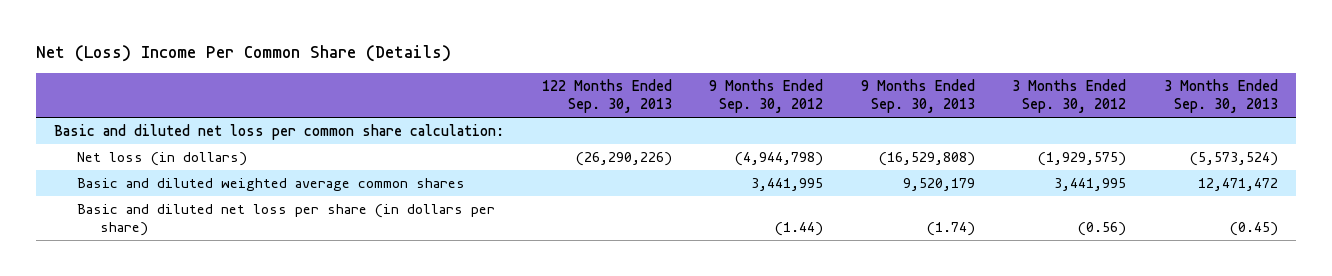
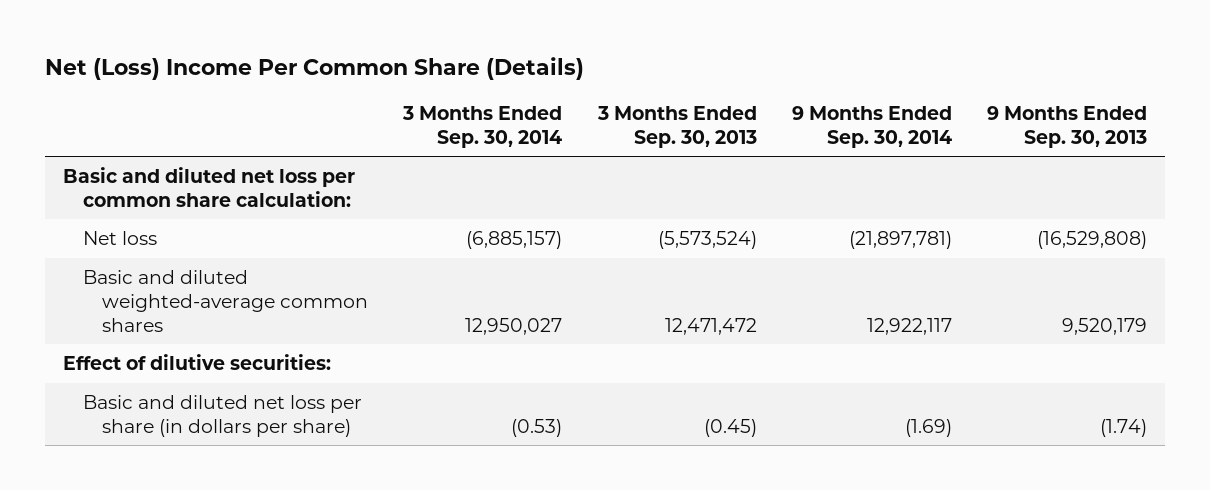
[541,79,672,114] 122 Months Ended Sep. 30, 2013 -> none
[709,79,824,114] 9 Months Ended Sep. 30, 2012 -> none
[1012,79,1127,114] 3 Months Ended Sep. 30, 2012 -> none
none -> [402,105,563,148] 3 Months Ended Sep. 30, 2014
none -> [791,105,952,148] 9 Months Ended Sep. 30, 2014
[77,151,248,166] Net loss (in dollars) -> [82,230,157,245] Net loss
[77,177,466,191] Basic and diluted weighted average common shares -> [82,269,369,332] Basic and diluted weighted-average common shares
none -> [62,353,331,370] Effect of dilutive securities:

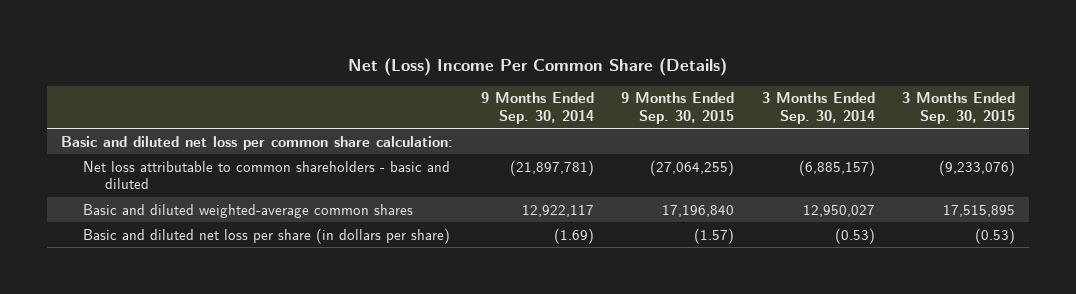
[596,105,757,148] 3 Months Ended Sep. 30, 2013 -> none
[987,105,1148,148] 9 Months Ended Sep. 30, 2013 -> none
none -> [621,92,735,124] 9 Months Ended Sep. 30, 2015
none -> [902,92,1016,124] 3 Months Ended Sep. 30, 2015
[82,230,157,245] Net loss -> [83,160,451,190] Net loss attributable to common shareholders - basic and diluted
[62,353,331,370] Effect of dilutive securities: -> none

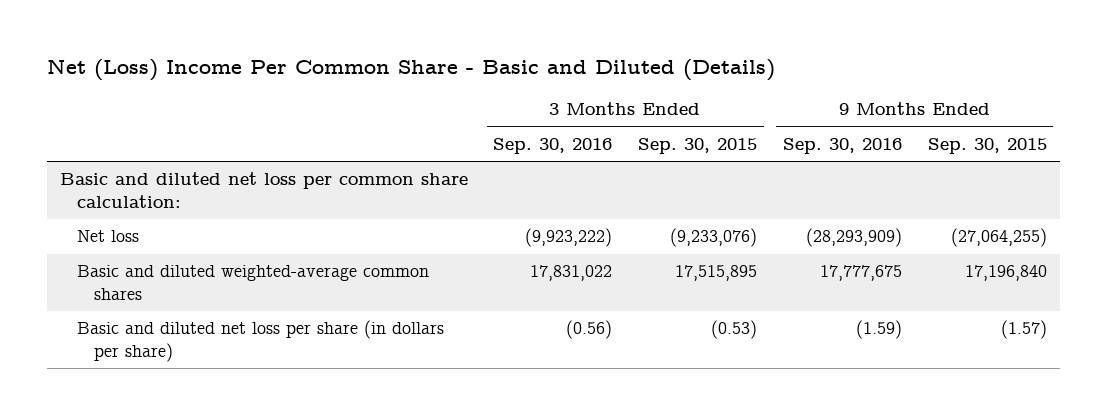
[348,57,728,76] Net (Loss) Income Per Common Share (Details) -> [46,59,775,82] Net (Loss) Income Per Common Share - Basic and Diluted (Details)
[480,92,594,124] 9 Months Ended Sep. 30, 2014 -> none
[761,92,875,124] 3 Months Ended Sep. 30, 2014 -> none
none -> [493,138,613,155] Sep. 30, 2016
none -> [782,138,902,155] Sep. 30, 2016
[83,160,451,190] Net loss attributable to common shareholders - basic and diluted -> [76,230,139,243] Net loss

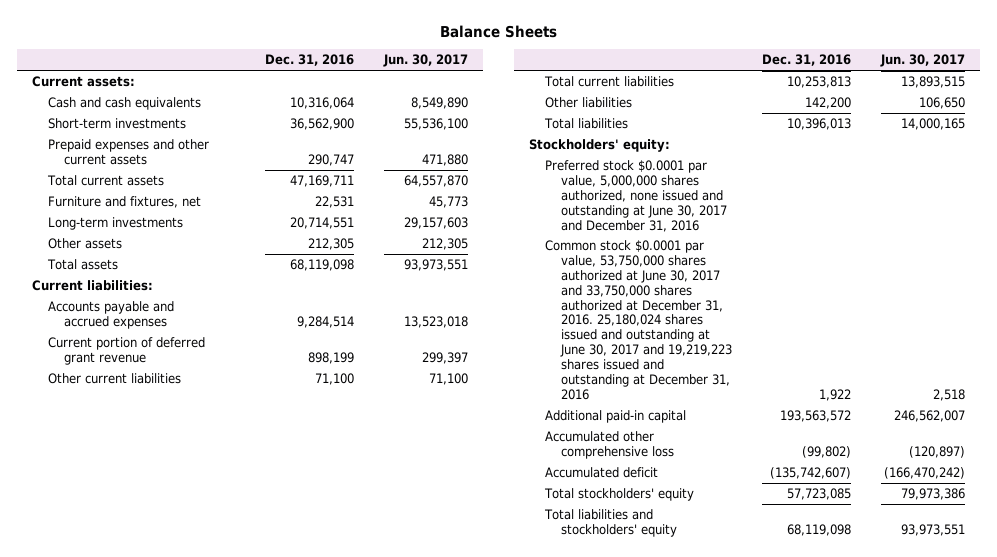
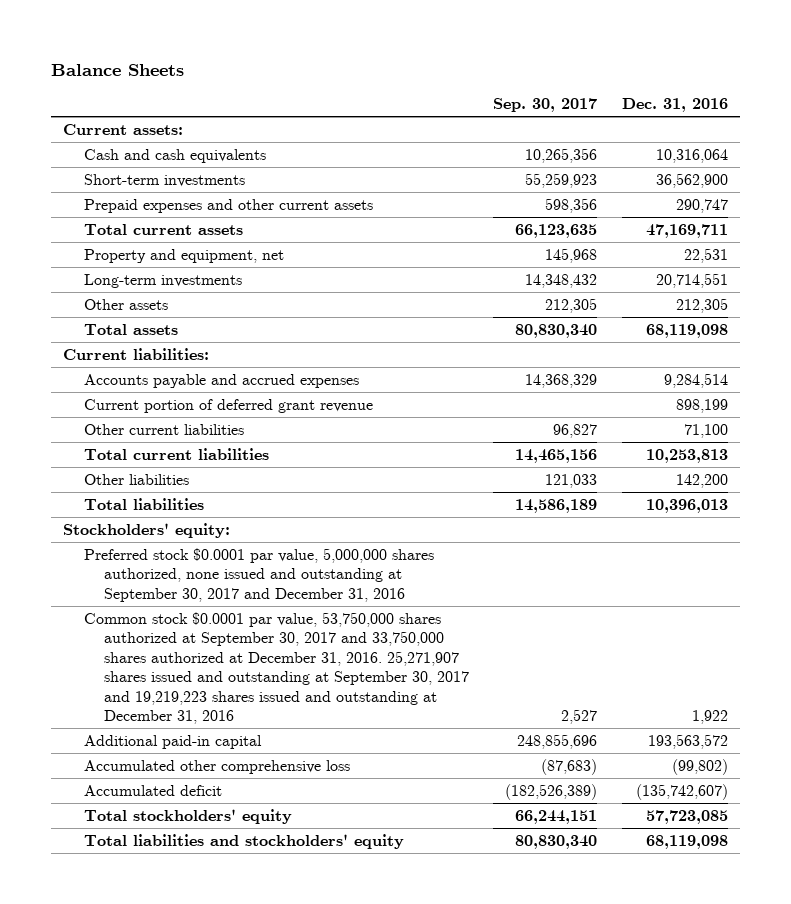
[382,54,468,68] Jun. 30, 2017 -> none
none -> [493,98,598,113] Sep. 30, 2017
[48,195,202,208] Furniture and fixtures, net -> [83,248,284,263] Property and equipment, net
[545,159,727,232] Preferred stock $0.0001 par value, 5,000,000 shares authorized, none issued and outstanding at June 30, 2017 and December 31, 2016 -> [83,547,434,602] Preferred stock $0.0001 par value, 5,000,000 shares authorized, none issued and outstanding at September 30, 2017 and December 31, 2016
[545,239,732,400] Common stock $0.0001 par value, 53,750,000 shares authorized at June 30, 2017 and 33,750,000 shares authorized at December 31, 2016. 25,180,024 shares issued and outstanding at June 30, 2017 and 19,219,223 shares issued and outstanding at December 31, 2016 -> [83,611,469,725] Common stock $0.0001 par value, 53,750,000 shares authorized at September 30, 2017 and 33,750,000 shares authorized at December 31, 2016. 25,271,907 shares issued and outstanding at September 30, 2017 and 19,219,223 shares issued and outstanding at December 31, 2016

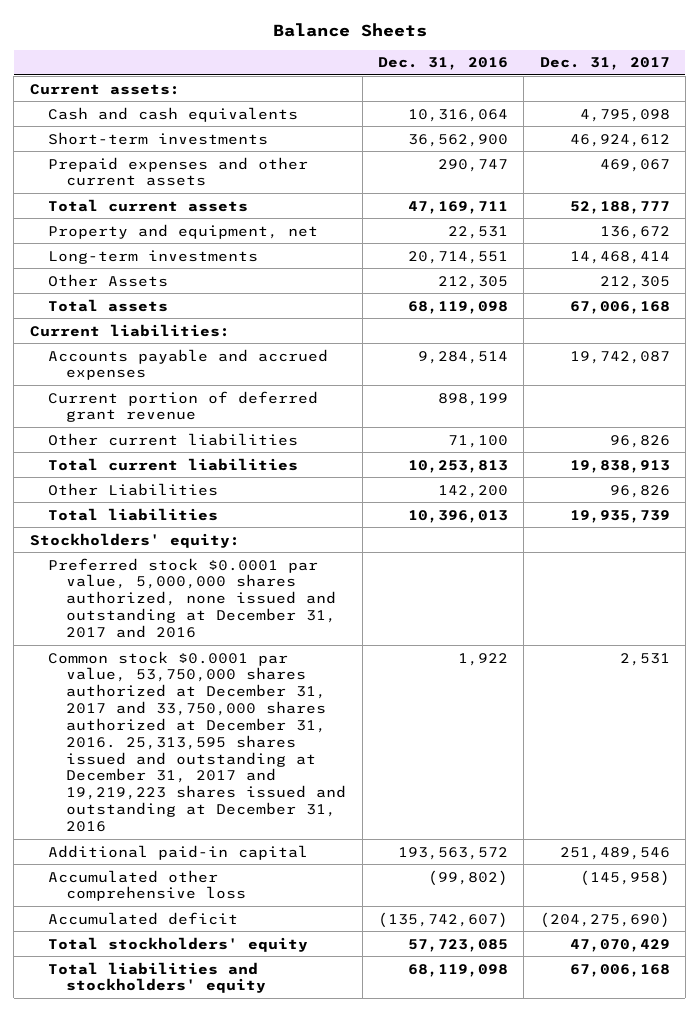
[493,98,598,113] Sep. 30, 2017 -> none
none -> [539,57,670,71] Dec. 31, 2017
[83,298,168,310] Other assets -> [47,273,168,287] Other Assets
[83,473,189,485] Other liabilities -> [47,482,218,496] Other Liabilities
[83,547,434,602] Preferred stock $0.0001 par value, 5,000,000 shares authorized, none issued and outstanding at September 30, 2017 and December 31, 2016 -> [47,557,337,638] Preferred stock $0.0001 par value, 5,000,000 shares authorized, none issued and outstanding at December 31, 2017 and 2016
[83,611,469,725] Common stock $0.0001 par value, 53,750,000 shares authorized at September 30, 2017 and 33,750,000 shares authorized at December 31, 2016. 25,271,907 shares issued and outstanding at September 30, 2017 and 19,219,223 shares issued and outstanding at December 31, 2016 -> [47,650,347,832] Common stock $0.0001 par value, 53,750,000 shares authorized at December 31, 2017 and 33,750,000 shares authorized at December 31, 2016. 25,313,595 shares issued and outstanding at December 31, 2017 and 19,219,223 shares issued and outstanding at December 31, 2016

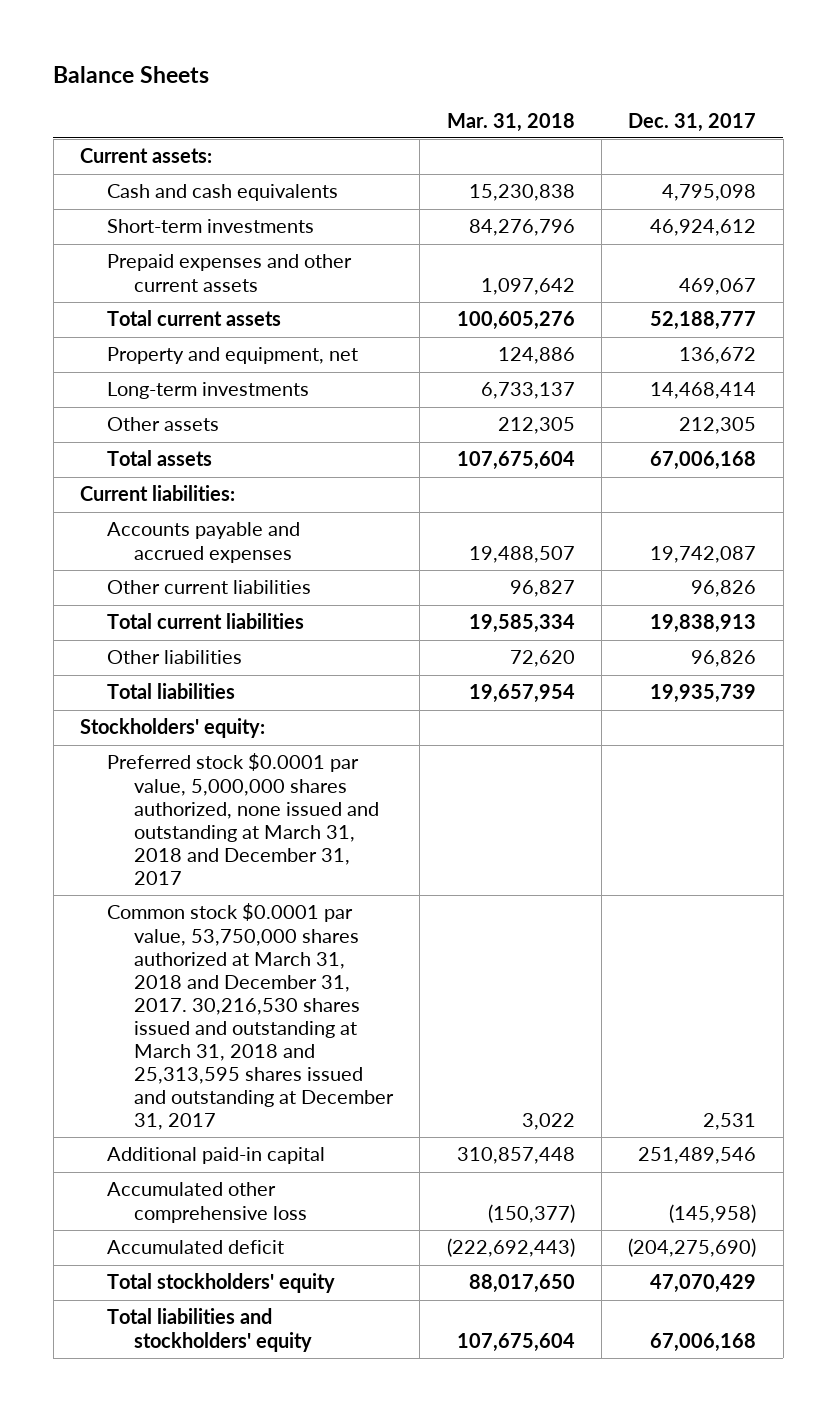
[377,57,508,71] Dec. 31, 2016 -> none
none -> [446,112,575,132] Mar. 31, 2018
[47,273,168,287] Other Assets -> [106,417,219,432] Other assets
[47,390,318,423] Current portion of deferred grant revenue -> none
[47,482,218,496] Other Liabilities -> [106,650,242,665] Other liabilities
[47,557,337,638] Preferred stock $0.0001 par value, 5,000,000 shares authorized, none issued and outstanding at December 31, 2017 and 2016 -> [106,753,379,885] Preferred stock $0.0001 par value, 5,000,000 shares authorized, none issued and outstanding at March 31, 2018 and December 31, 2017
[47,650,347,832] Common stock $0.0001 par value, 53,750,000 shares authorized at December 31, 2017 and 33,750,000 shares authorized at December 31, 2016. 25,313,595 shares issued and outstanding at December 31, 2017 and 19,219,223 shares issued and outstanding at December 31, 2016 -> [106,903,394,1130] Common stock $0.0001 par value, 53,750,000 shares authorized at March 31, 2018 and December 31, 2017. 30,216,530 shares issued and outstanding at March 31, 2018 and 25,313,595 shares issued and outstanding at December 31, 2017

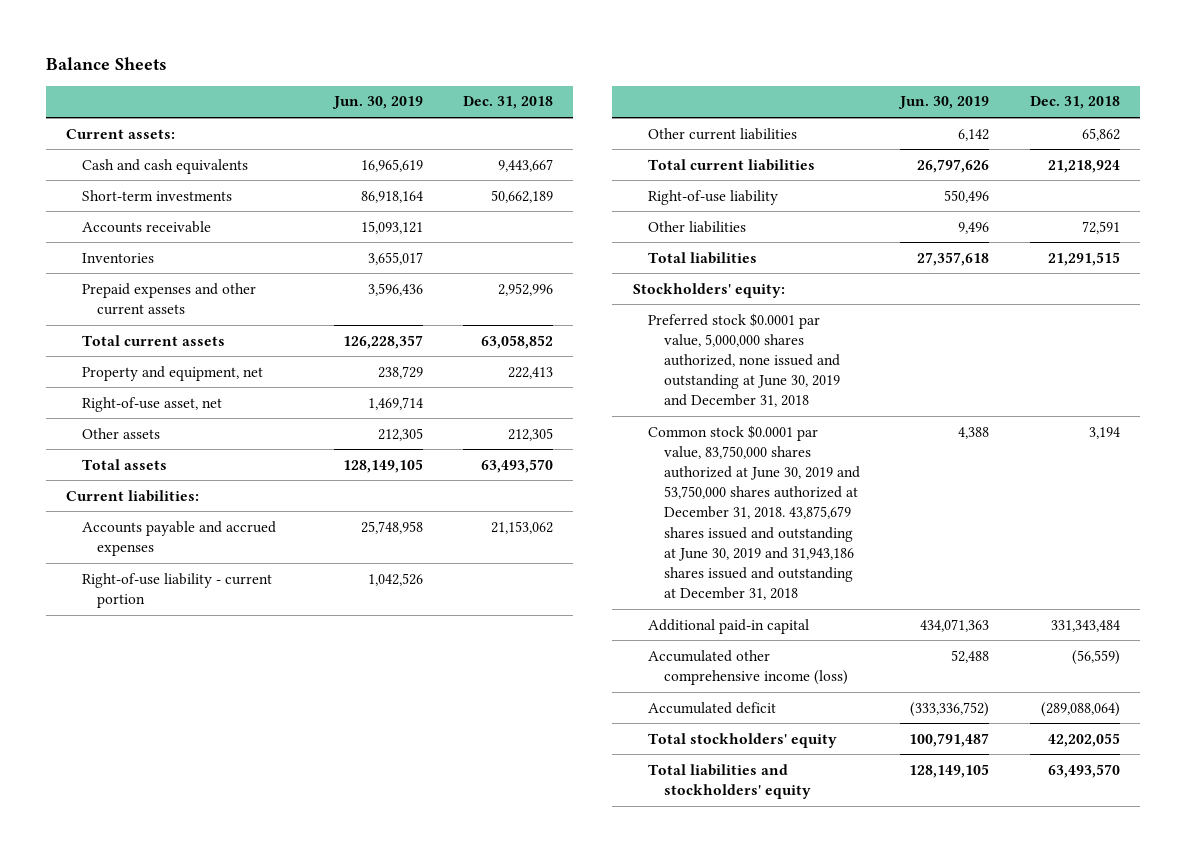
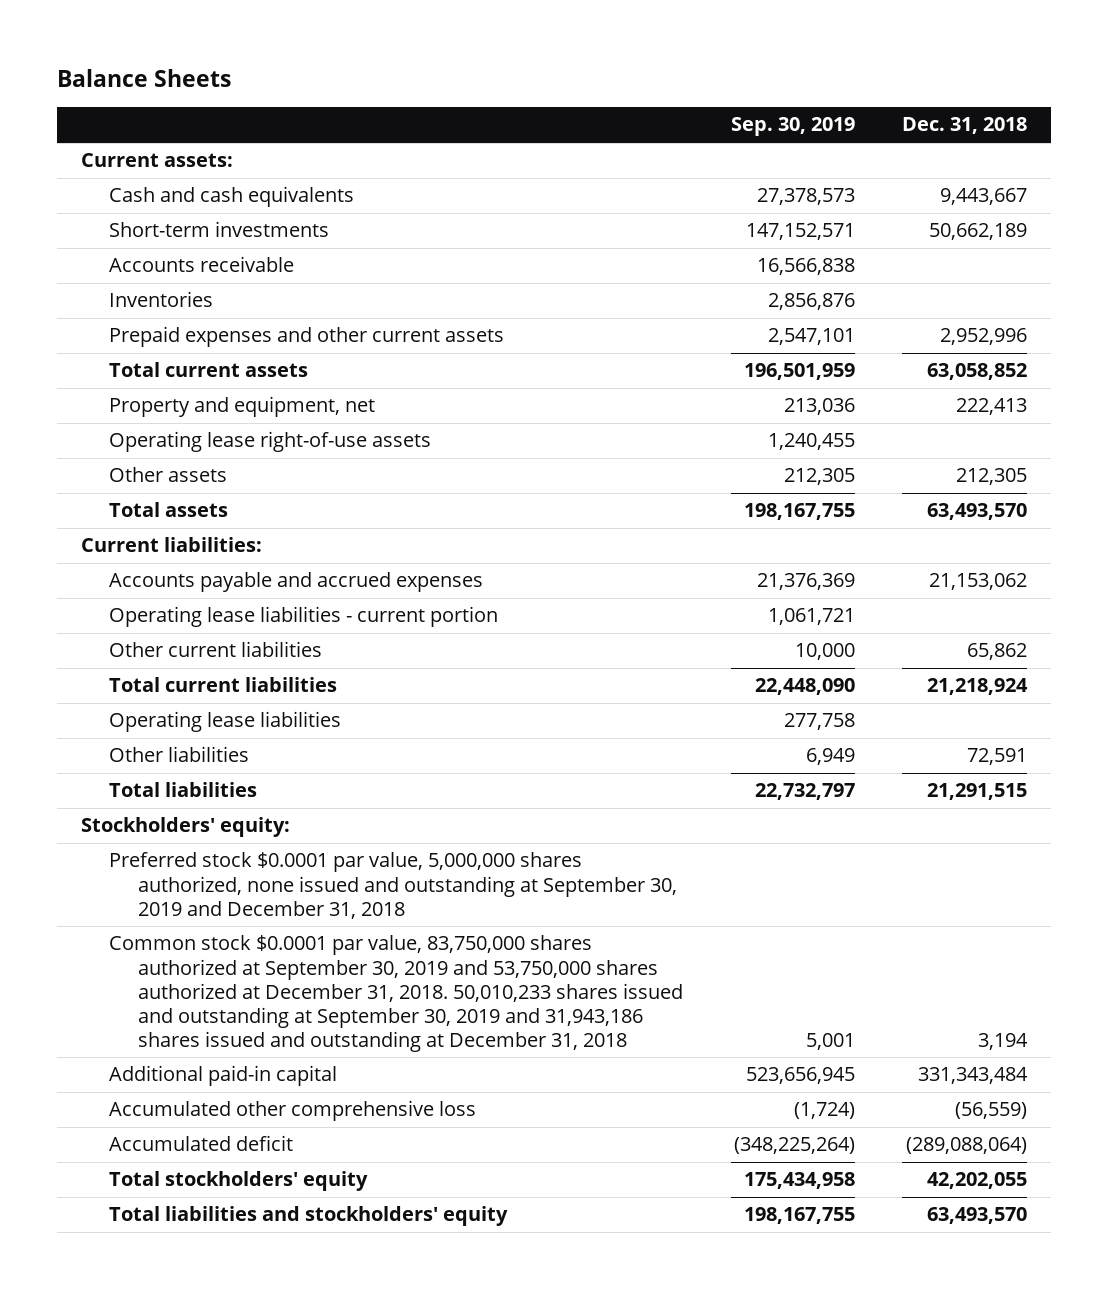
[331,96,423,110] Jun. 30, 2019 -> none
none -> [730,117,855,137] Sep. 30, 2019
[81,396,222,412] Right-of-use asset, net -> [109,431,432,453] Operating lease right-of-use assets
[81,572,272,608] Right-of-use liability - current portion -> [109,606,499,628] Operating lease liabilities - current portion
[648,189,779,205] Right-of-use liability -> [109,711,342,733] Operating lease liabilities
[648,312,841,408] Preferred stock $0.0001 par value, 5,000,000 shares authorized, none issued and outstanding at June 30, 2019 and December 31, 2018 -> [109,852,678,919] Preferred stock $0.0001 par value, 5,000,000 shares authorized, none issued and outstanding at September 30, 2019 and December 31, 2018
[648,424,861,601] Common stock $0.0001 par value, 83,750,000 shares authorized at June 30, 2019 and 53,750,000 shares authorized at December 31, 2018. 43,875,679 shares issued and outstanding at June 30, 2019 and 31,943,186 shares issued and outstanding at December 31, 2018 -> [109,935,684,1052] Common stock $0.0001 par value, 83,750,000 shares authorized at September 30, 2019 and 53,750,000 shares authorized at December 31, 2018. 50,010,233 shares issued and outstanding at September 30, 2019 and 31,943,186 shares issued and outstanding at December 31, 2018
[648,649,849,685] Accumulated other comprehensive income (loss) -> [109,1100,477,1122] Accumulated other comprehensive loss

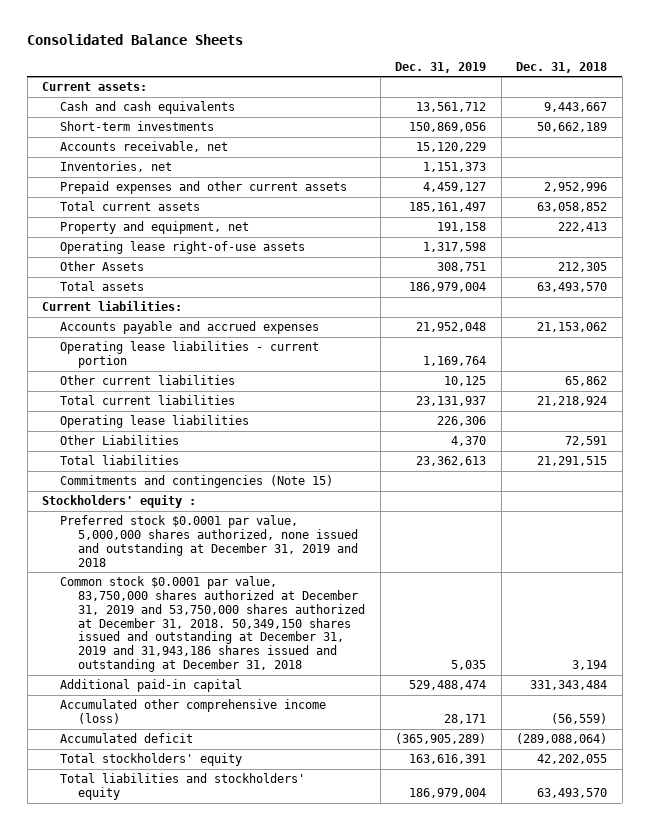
[57,69,232,88] Balance Sheets -> [27,33,244,45] Consolidated Balance Sheets
[730,117,855,137] Sep. 30, 2019 -> none
none -> [395,61,487,73] Dec. 31, 2019
[109,256,295,273] Accounts receivable -> [60,141,229,153] Accounts receivable, net
[109,291,214,308] Inventories -> [60,161,173,173] Inventories, net
[109,467,228,483] Other assets -> [60,261,145,272] Other Assets
[109,746,250,763] Other liabilities -> [60,435,180,446] Other Liabilities
none -> [60,475,334,489] Commitments and contingencies (Note 15)
[80,817,290,838] Stockholders' equity: -> [42,495,197,509] Stockholders' equity :
[109,852,678,919] Preferred stock $0.0001 par value, 5,000,000 shares authorized, none issued and outstanding at September 30, 2019 and December 31, 2018 -> [60,515,359,567] Preferred stock $0.0001 par value, 5,000,000 shares authorized, none issued and outstanding at December 31, 2019 and 2018
[109,935,684,1052] Common stock $0.0001 par value, 83,750,000 shares authorized at September 30, 2019 and 53,750,000 shares authorized at December 31, 2018. 50,010,233 shares issued and outstanding at September 30, 2019 and 31,943,186 shares issued and outstanding at December 31, 2018 -> [60,576,366,673] Common stock $0.0001 par value, 83,750,000 shares authorized at December 31, 2019 and 53,750,000 shares authorized at December 31, 2018. 50,349,150 shares issued and outstanding at December 31, 2019 and 31,943,186 shares issued and outstanding at December 31, 2018
[109,1100,477,1122] Accumulated other comprehensive loss -> [60,699,327,724] Accumulated other comprehensive income (loss)

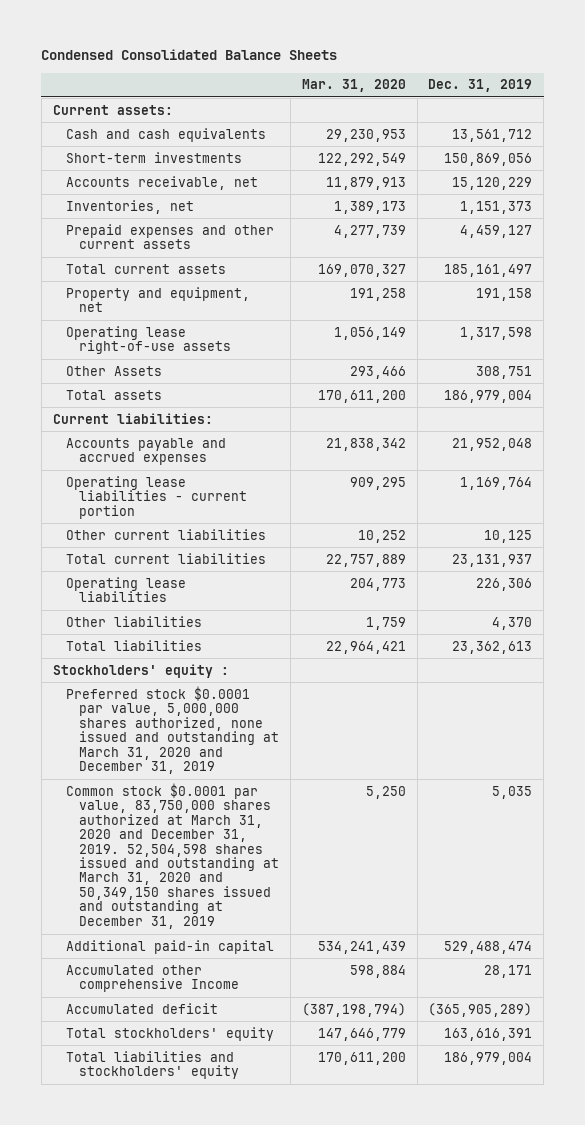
[27,33,244,45] Consolidated Balance Sheets -> [41,49,338,61] Condensed Consolidated Balance Sheets
[516,61,608,73] Dec. 31, 2018 -> none
none -> [301,79,406,93] Mar. 31, 2020
[60,435,180,446] Other Liabilities -> [65,615,202,627] Other liabilities
[60,475,334,489] Commitments and contingencies (Note 15) -> none
[60,515,359,567] Preferred stock $0.0001 par value, 5,000,000 shares authorized, none issued and outstanding at December 31, 2019 and 2018 -> [65,685,280,774] Preferred stock $0.0001 par value, 5,000,000 shares authorized, none issued and outstanding at March 31, 2020 and December 31, 2019
[60,576,366,673] Common stock $0.0001 par value, 83,750,000 shares authorized at December 31, 2019 and 53,750,000 shares authorized at December 31, 2018. 50,349,150 shares issued and outstanding at December 31, 2019 and 31,943,186 shares issued and outstanding at December 31, 2018 -> [65,782,280,929] Common stock $0.0001 par value, 83,750,000 shares authorized at March 31, 2020 and December 31, 2019. 52,504,598 shares issued and outstanding at March 31, 2020 and 50,349,150 shares issued and outstanding at December 31, 2019
[60,699,327,724] Accumulated other comprehensive income (loss) -> [65,964,240,993] Accumulated other comprehensive Income

